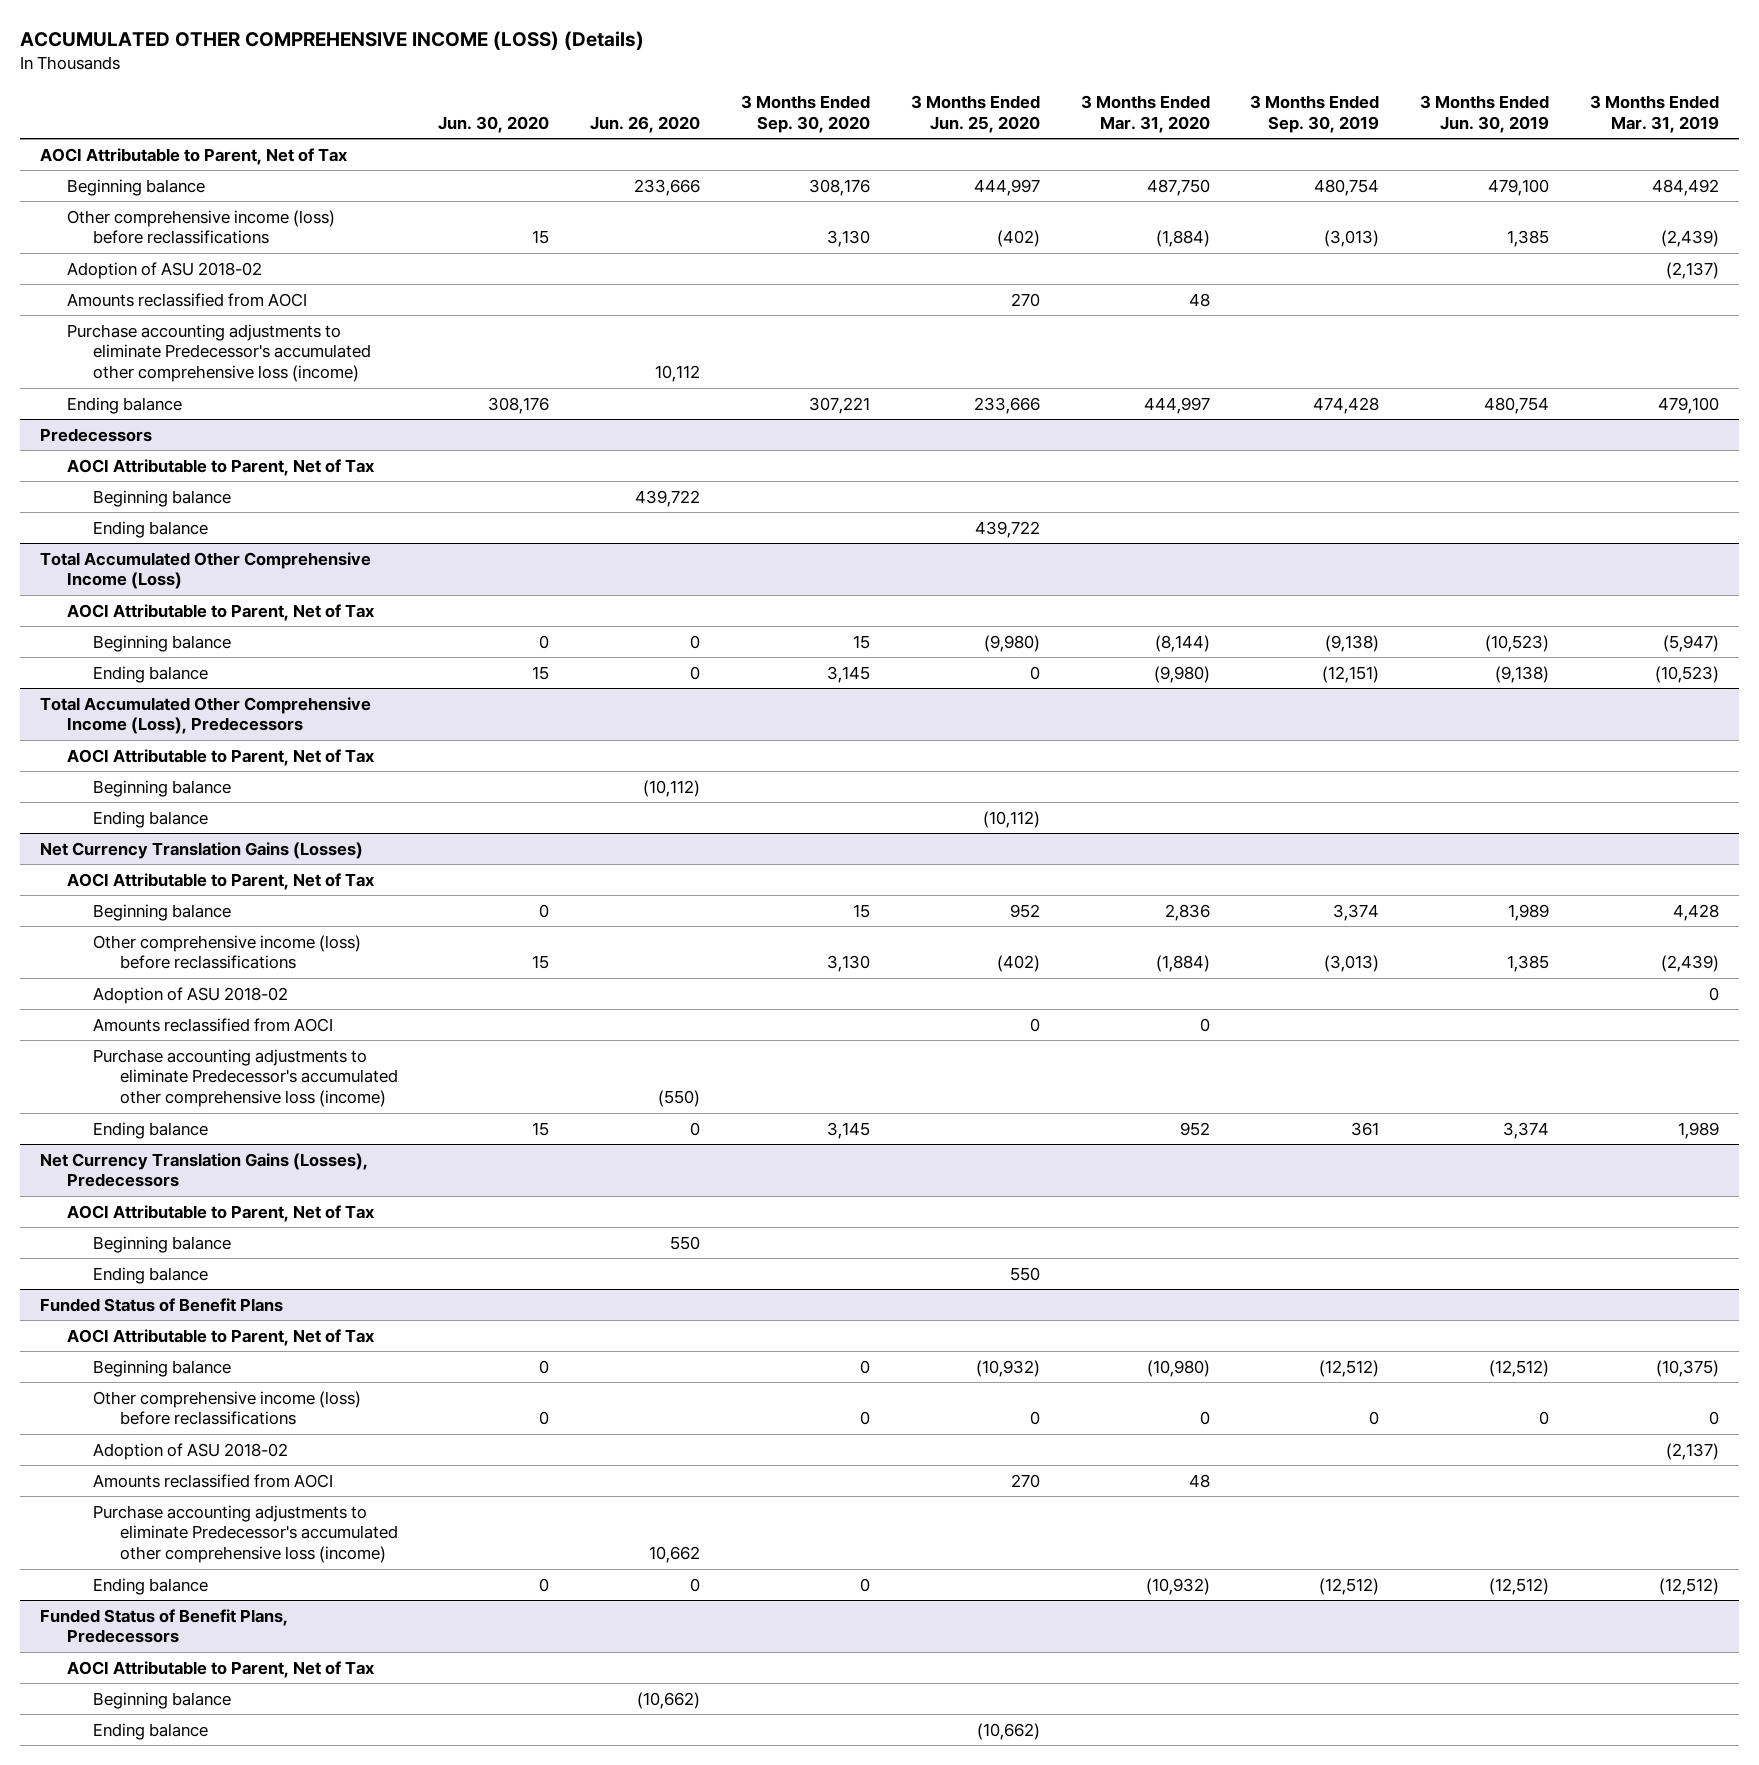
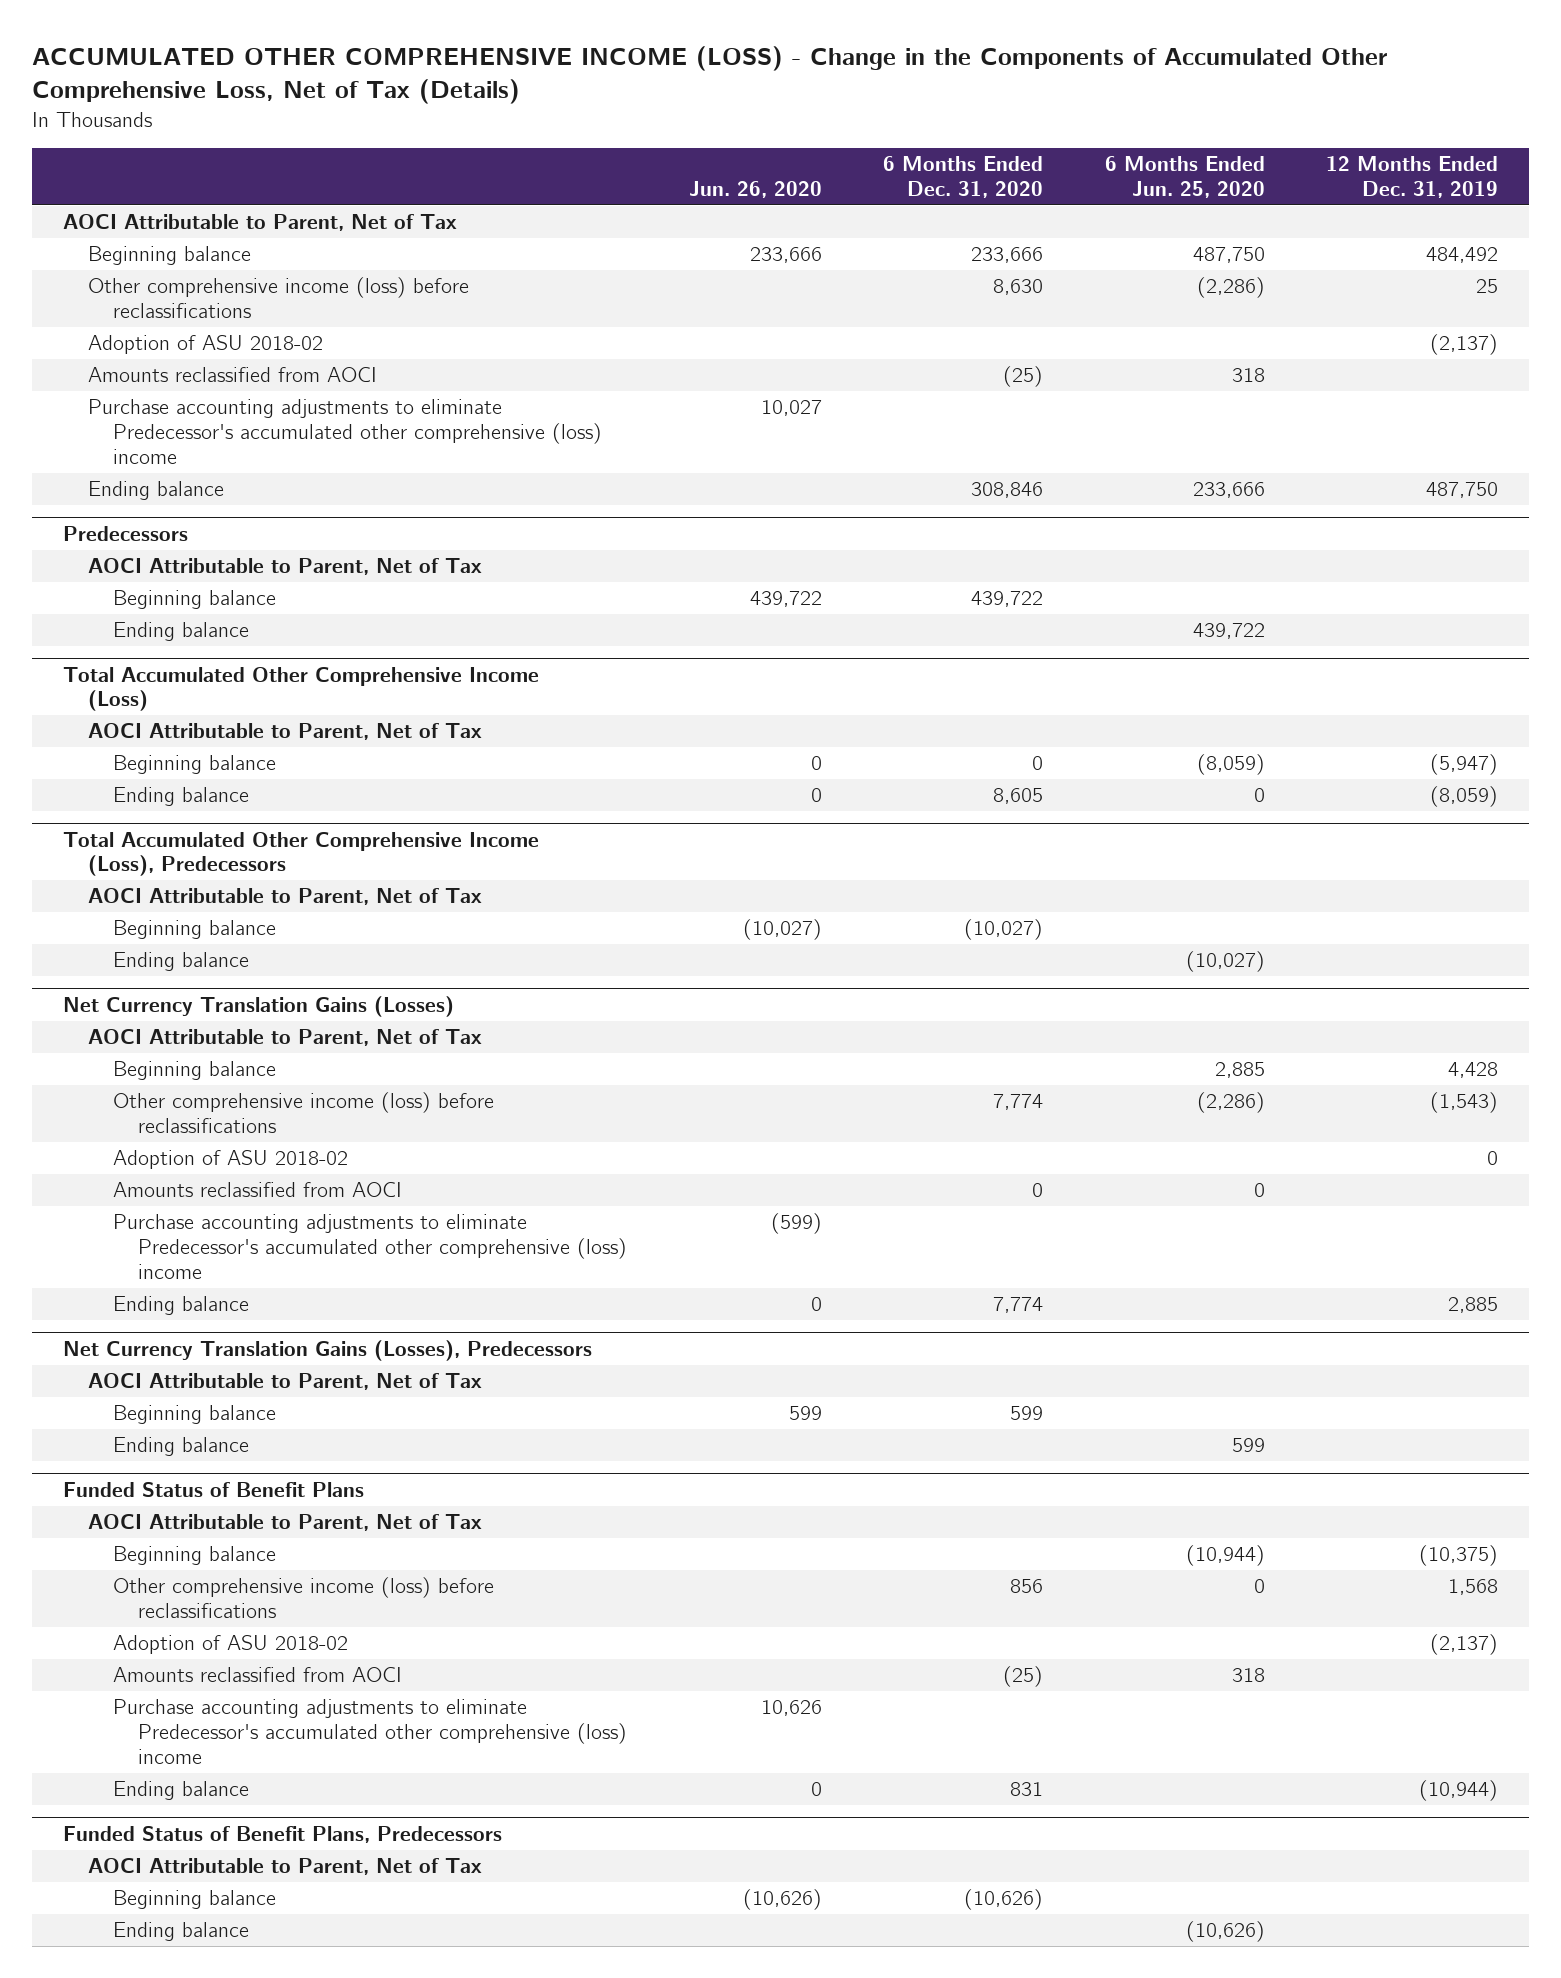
[20,31,645,51] ACCUMULATED OTHER COMPREHENSIVE INCOME (LOSS) (Details) -> [32,46,1388,105] ACCUMULATED OTHER COMPREHENSIVE INCOME (LOSS) - Change in the Components of Accumulated Other Comprehensive Loss, Net of Tax (Details)
[438,115,550,133] Jun. 30, 2020 -> none
[741,95,871,133] 3 Months Ended Sep. 30, 2020 -> none
[910,95,1040,133] 3 Months Ended Jun. 25, 2020 -> none
[1080,95,1210,133] 3 Months Ended Mar. 31, 2020 -> none
[1250,95,1380,133] 3 Months Ended Sep. 30, 2019 -> none
[1420,95,1550,133] 3 Months Ended Jun. 30, 2019 -> none
[1589,95,1719,133] 3 Months Ended Mar. 31, 2019 -> none
none -> [883,156,1044,198] 6 Months Ended Dec. 31, 2020
none -> [1104,156,1265,198] 6 Months Ended Jun. 25, 2020
none -> [1326,156,1499,198] 12 Months Ended Dec. 31, 2019
[66,323,372,383] Purchase accounting adjustments to eliminate Predecessor's accumulated other comprehensive loss (income) -> [88,399,603,464] Purchase accounting adjustments to eliminate Predecessor's accumulated other comprehensive (loss) income
[655,365,701,383] 10,112 -> [760,400,822,417] 10,027
[643,779,701,797] (10,112) -> [742,919,822,941] (10,027)
[93,1048,398,1108] Purchase accounting adjustments to eliminate Predecessor's accumulated other comprehensive loss (income) -> [113,1214,628,1279] Purchase accounting adjustments to eliminate Predecessor's accumulated other comprehensive (loss) income
[658,1090,701,1108] (550) -> [770,1213,822,1235] (599)
[670,1235,701,1250] 550 -> [788,1406,822,1421] 599
[93,1504,398,1564] Purchase accounting adjustments to eliminate Predecessor's accumulated other comprehensive loss (income) -> [113,1699,628,1764] Purchase accounting adjustments to eliminate Predecessor's accumulated other comprehensive (loss) income
[649,1546,701,1564] 10,662 -> [760,1700,822,1717] 10,626
[637,1691,701,1709] (10,662) -> [742,1889,822,1911] (10,626)

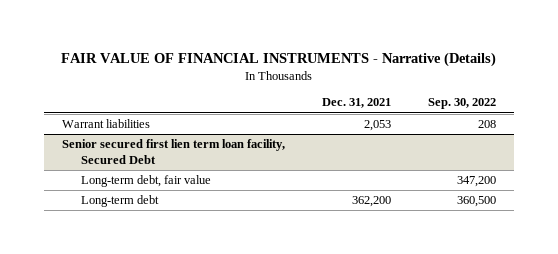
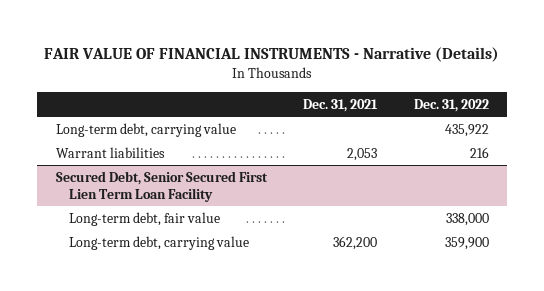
[427,98,496,110] Sep. 30, 2022 -> none
none -> [413,99,489,113] Dec. 31, 2022
none -> [55,122,236,137] Long-term debt, carrying value
[61,139,285,164] Senior secured first lien term loan facility, Secured Debt -> [55,170,268,202] Secured Debt, Senior Secured First Lien Term Loan Facility
[81,195,160,208] Long-term debt -> [69,235,250,250] Long-term debt, carrying value

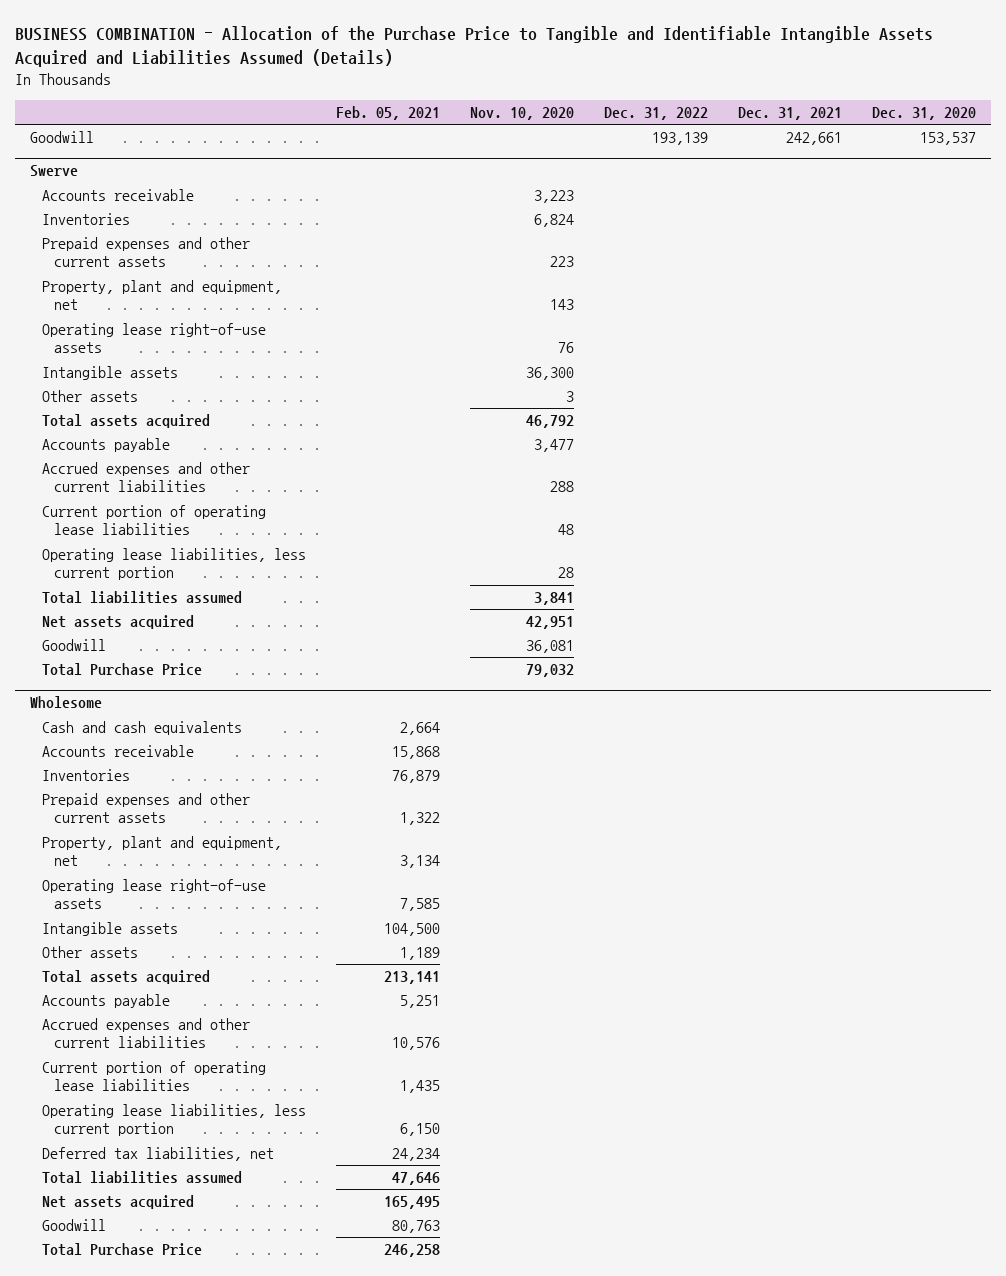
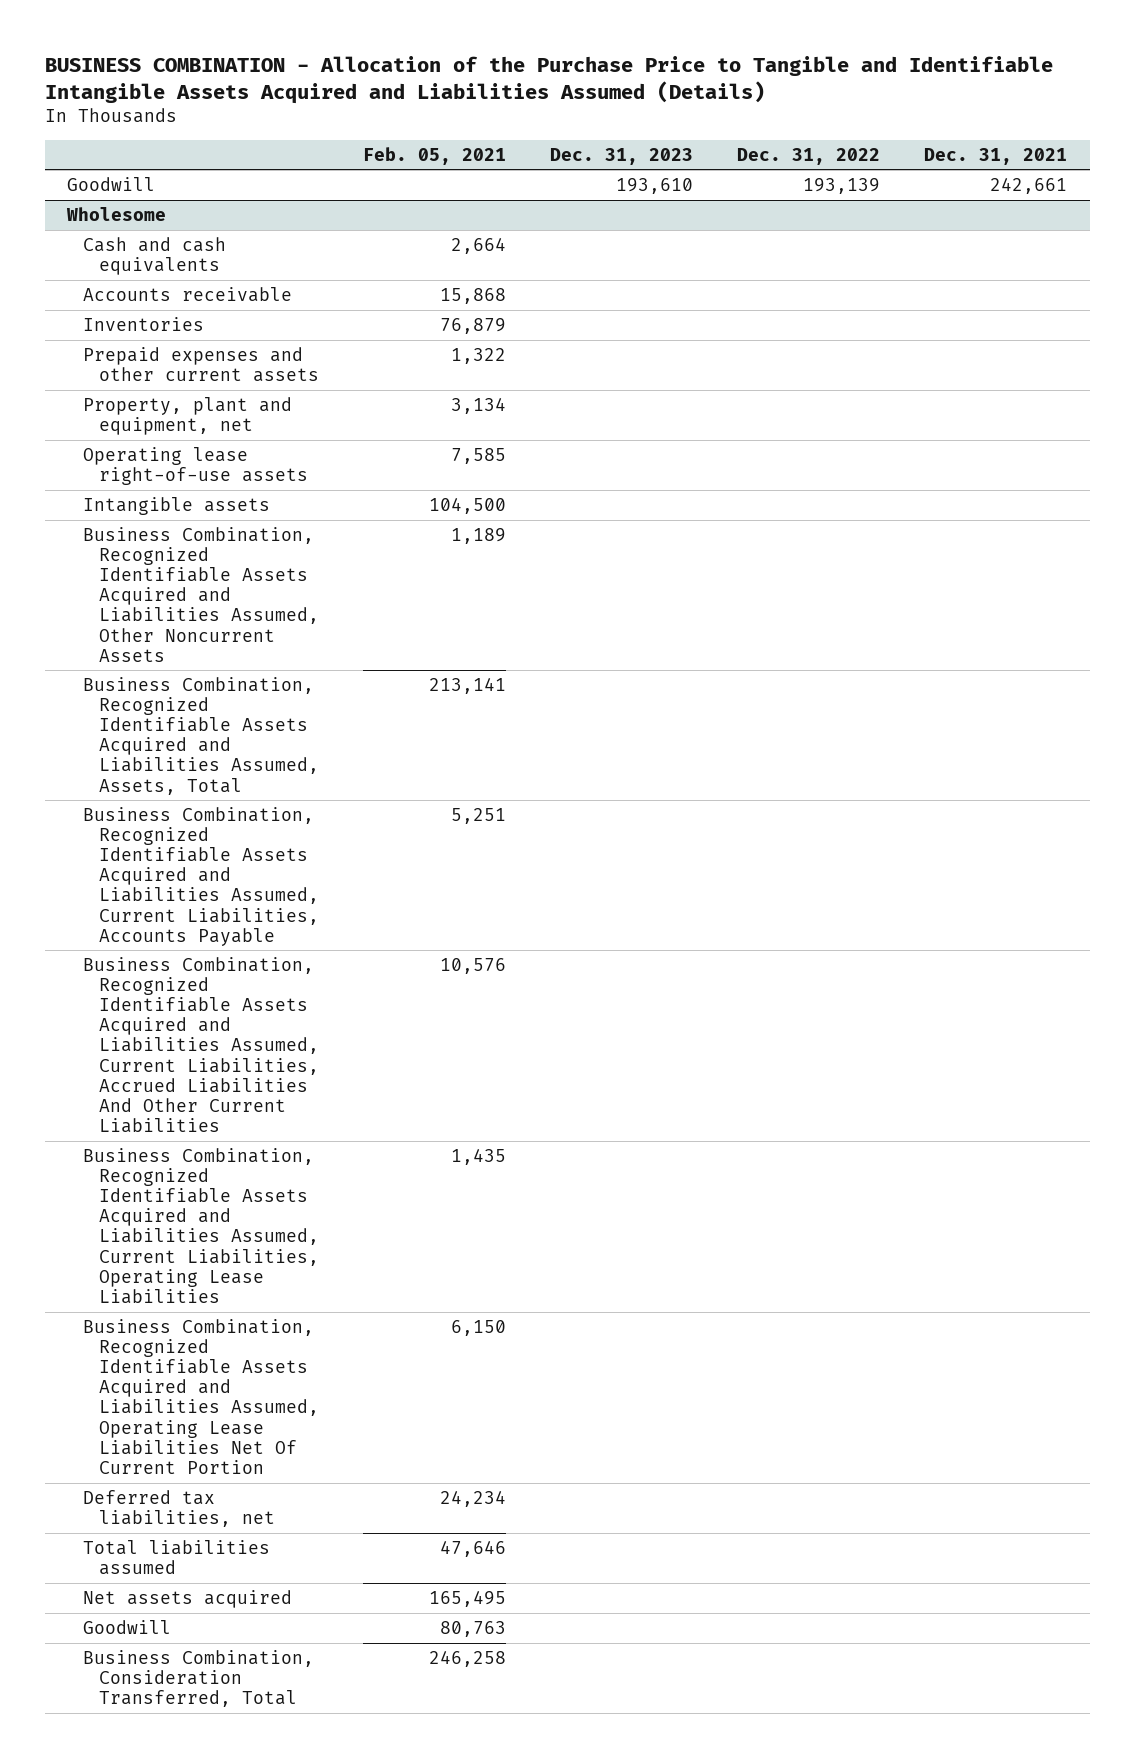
[470,106,575,120] Nov. 10, 2020 -> none
[871,106,976,120] Dec. 31, 2020 -> none
none -> [550,147,694,165] Dec. 31, 2023
[30,165,79,178] Swerve -> none
[42,189,195,202] Accounts receivable -> none
[42,213,131,226] Inventories -> none
[42,237,251,268] Prepaid expenses and other current assets -> none
[42,280,283,311] Property, plant and equipment, net -> none
[42,323,267,354] Operating lease right-of-use assets -> none
[42,366,179,381] Intangible assets -> none
[42,390,139,403] Other assets -> none
[42,414,211,429] Total assets acquired -> none
[42,438,171,453] Accounts payable -> none
[42,462,251,493] Accrued expenses and other current liabilities -> none
[42,505,267,536] Current portion of operating lease liabilities -> none
[42,548,307,581] Operating lease liabilities, less current portion -> none
[42,591,243,605] Total liabilities assumed -> none
[42,615,195,630] Net assets acquired -> none
[42,639,107,652] Goodwill -> none
[42,663,203,677] Total Purchase Price -> none
[42,946,139,959] Other assets -> [82,526,319,662] Business Combination, Recognized Identifiable Assets Acquired and Liabilities Assumed, Other Noncurrent Assets
[42,970,211,985] Total assets acquired -> [82,676,319,795] Business Combination, Recognized Identifiable Assets Acquired and Liabilities Assumed, Assets, Total
[42,994,171,1009] Accounts payable -> [82,806,319,946] Business Combination, Recognized Identifiable Assets Acquired and Liabilities Assumed, Current Liabilities, Accounts Payable
[42,1018,251,1049] Accrued expenses and other current liabilities -> [82,956,319,1133] Business Combination, Recognized Identifiable Assets Acquired and Liabilities Assumed, Current Liabilities, Accrued Liabilities And Other Current Liabilities
[42,1061,267,1092] Current portion of operating lease liabilities -> [82,1147,319,1304] Business Combination, Recognized Identifiable Assets Acquired and Liabilities Assumed, Current Liabilities, Operating Lease Liabilities
[42,1104,307,1137] Operating lease liabilities, less current portion -> [82,1318,319,1474] Business Combination, Recognized Identifiable Assets Acquired and Liabilities Assumed, Operating Lease Liabilities Net Of Current Portion
[42,1243,203,1257] Total Purchase Price -> [82,1649,314,1708] Business Combination, Consideration Transferred, Total

